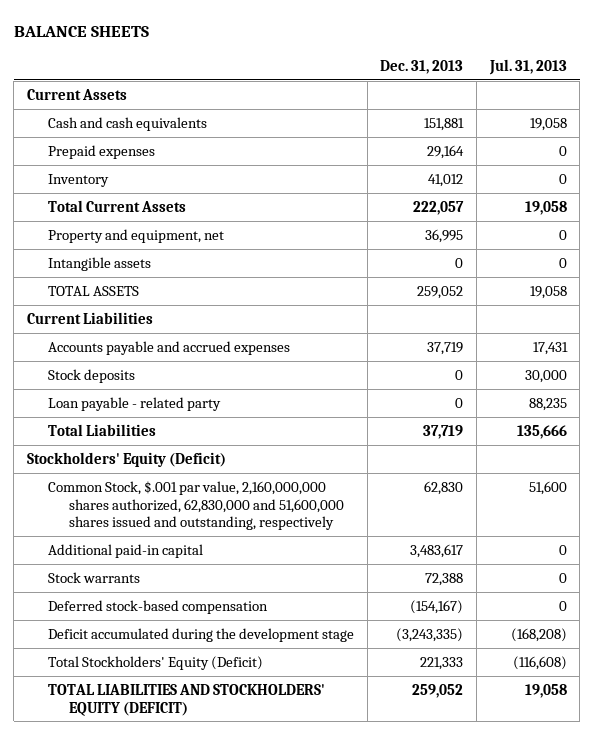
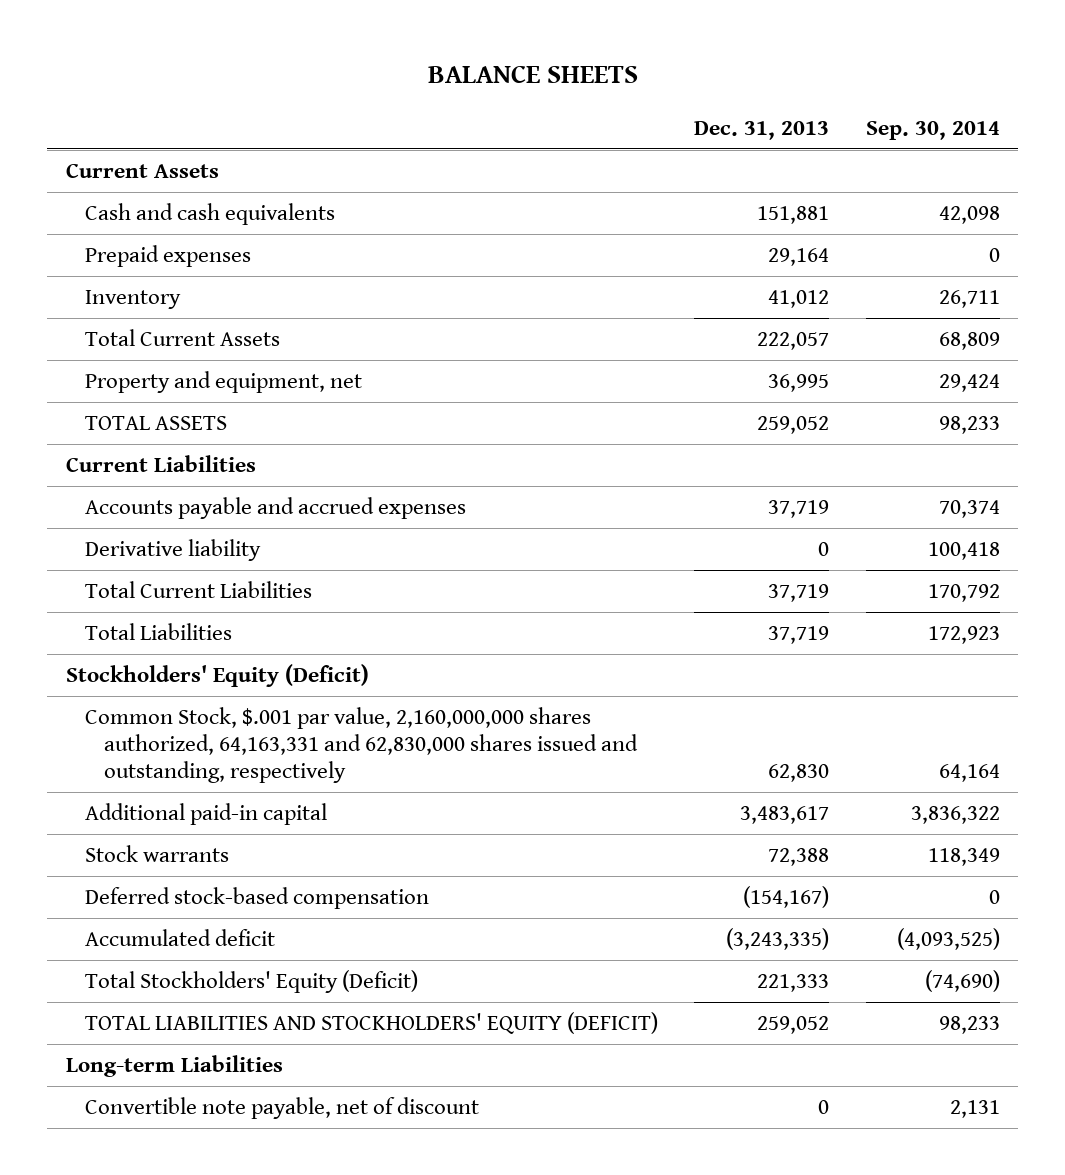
[488,58,567,75] Jul. 31, 2013 -> none
none -> [865,120,1000,140] Sep. 30, 2014
[48,256,152,271] Intangible assets -> none
[48,368,136,383] Stock deposits -> none
[48,396,222,411] Loan payable - related party -> none
none -> [85,539,262,562] Derivative liability
none -> [85,581,313,599] Total Current Liabilities
[48,480,345,531] Common Stock, $.001 par value, 2,160,000,000 shares authorized, 62,830,000 and 51,600,000 shares issued and outstanding, respectively -> [85,707,639,784] Common Stock, $.001 par value, 2,160,000,000 shares authorized, 64,163,331 and 62,830,000 shares issued and outstanding, respectively
[48,627,355,642] Deficit accumulated during the development stage -> [85,929,276,947] Accumulated deficit
none -> [65,1055,283,1078] Long-term Liabilities
none -> [85,1097,480,1120] Convertible note payable, net of discount

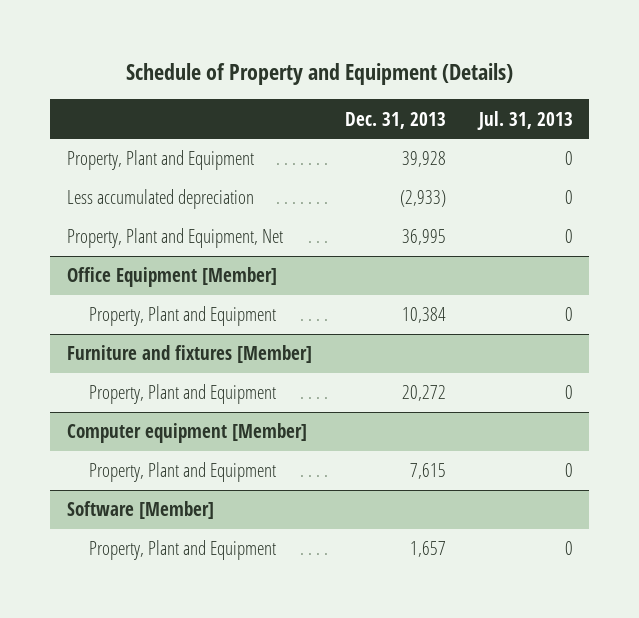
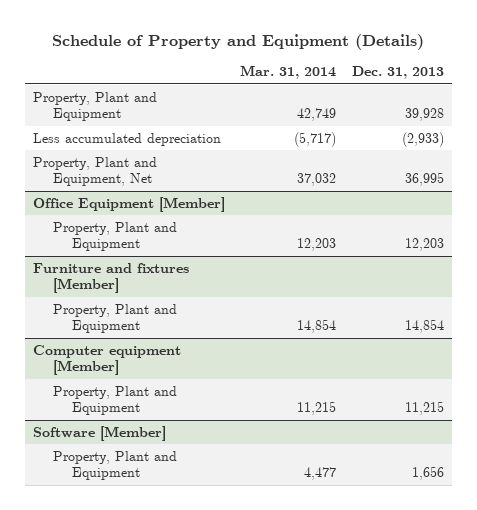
[476,110,573,130] Jul. 31, 2013 -> none
none -> [240,65,337,80] Mar. 31, 2014
[401,307,446,324] 10,384 -> [405,238,445,252] 12,203
[401,385,446,402] 20,272 -> [405,319,445,334] 14,854
[409,463,446,480] 7,615 -> [405,401,445,416] 11,215
[409,541,446,558] 1,657 -> [412,466,445,481] 1,656

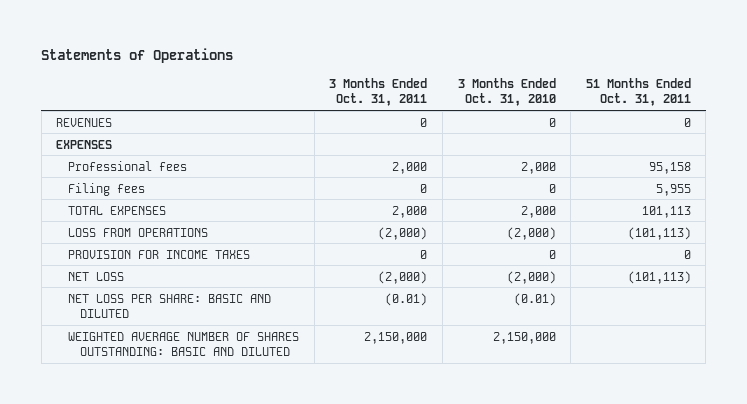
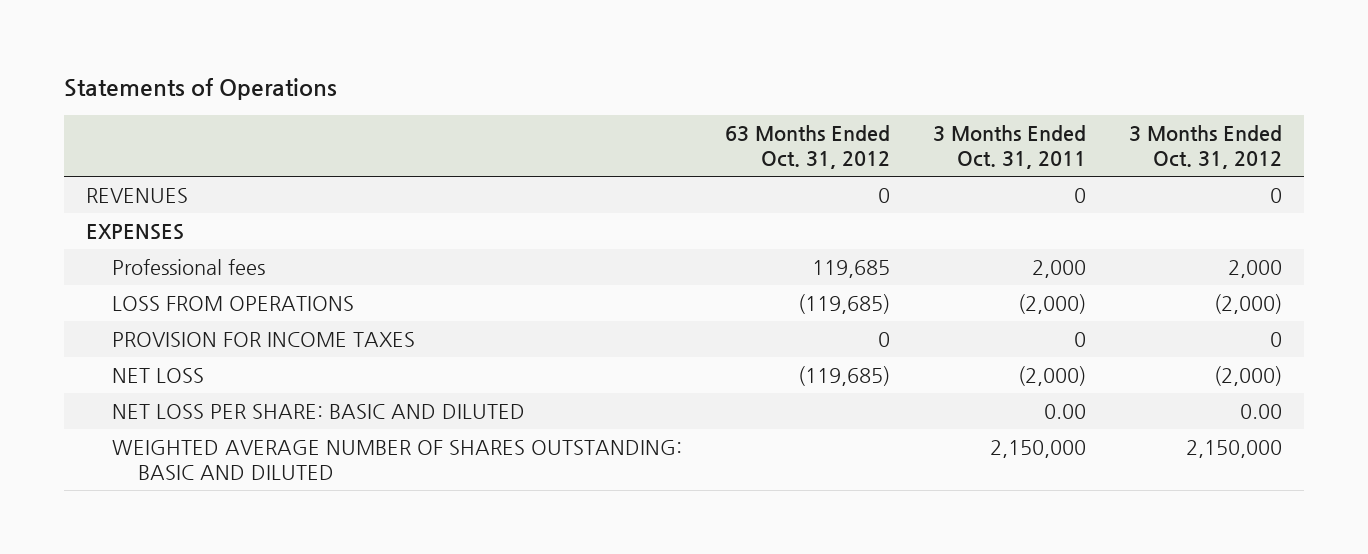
[457,77,556,107] 3 Months Ended Oct. 31, 2010 -> none
[585,77,691,107] 51 Months Ended Oct. 31, 2011 -> none
none -> [725,124,891,170] 63 Months Ended Oct. 31, 2012
none -> [1129,124,1283,170] 3 Months Ended Oct. 31, 2012
[68,182,146,196] Filing fees -> none
[68,205,167,215] TOTAL EXPENSES -> none
[385,292,428,306] (0.01) -> [1044,403,1087,419] 0.00

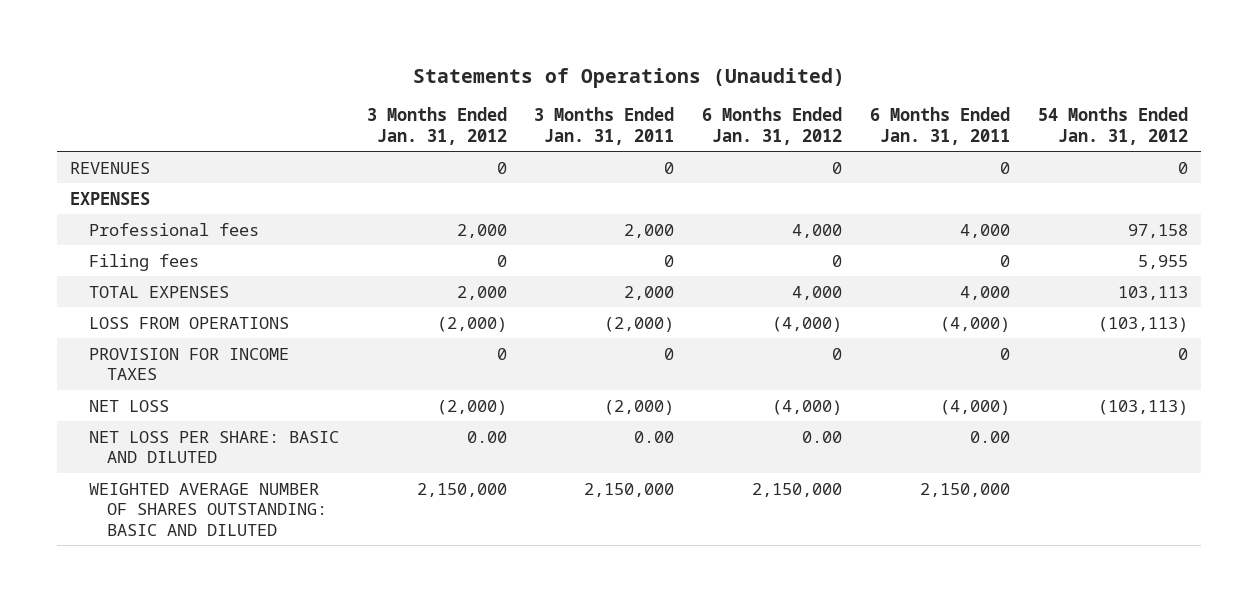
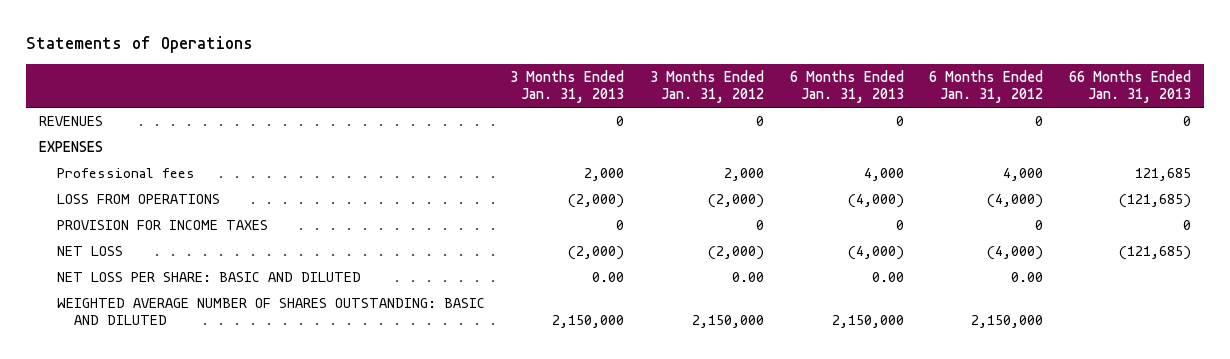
[412,67,845,88] Statements of Operations (Unaudited) -> [26,36,254,54] Statements of Operations
[534,107,675,145] 3 Months Ended Jan. 31, 2011 -> none
[869,107,1010,145] 6 Months Ended Jan. 31, 2011 -> none
[1037,107,1188,145] 54 Months Ended Jan. 31, 2012 -> none
none -> [510,70,625,104] 3 Months Ended Jan. 31, 2013
none -> [789,70,904,104] 6 Months Ended Jan. 31, 2013
none -> [1069,70,1192,104] 66 Months Ended Jan. 31, 2013
[88,253,199,271] Filing fees -> none
[88,285,229,298] TOTAL EXPENSES -> none

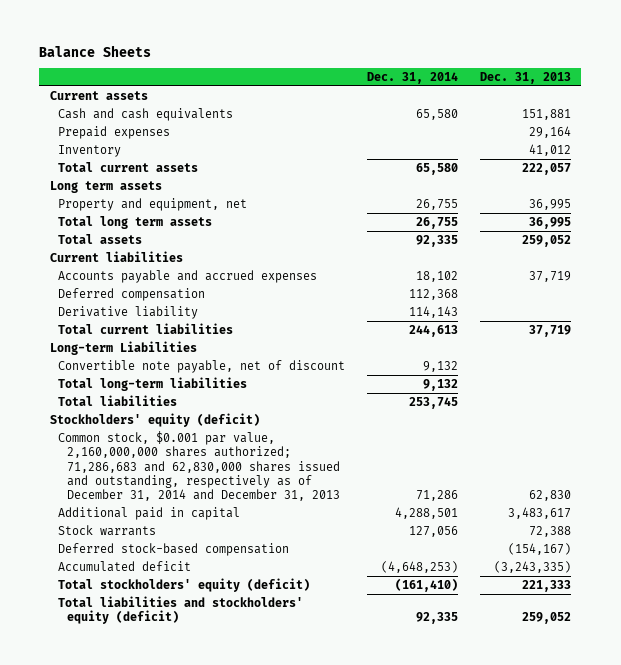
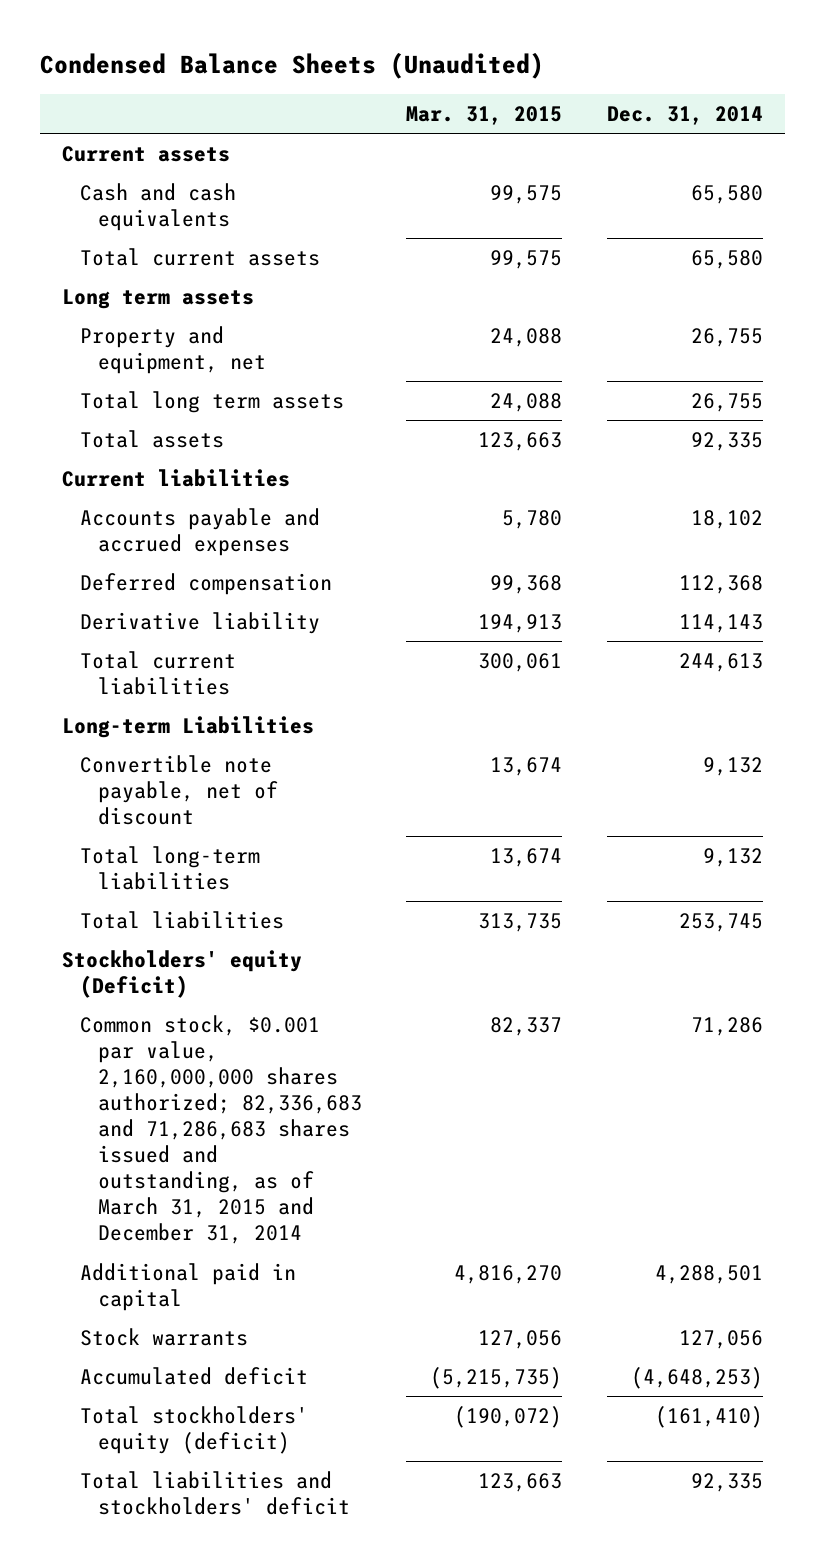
[39,44,152,57] Balance Sheets -> [39,51,544,79] Condensed Balance Sheets (Unaudited)
[479,72,571,85] Dec. 31, 2013 -> none
none -> [406,106,563,126] Mar. 31, 2015
[58,125,171,139] Prepaid expenses -> none
[58,144,122,157] Inventory -> none
[49,412,260,427] Stockholders' equity (deficit) -> [62,950,303,999] Stockholders' equity (Deficit)
[58,430,340,502] Common stock, $0.001 par value, 2,160,000,000 shares authorized; 71,286,683 and 62,830,000 shares issued and outstanding, respectively as of December 31, 2014 and December 31, 2013 -> [79,1015,362,1245] Common stock, $0.001 par value, 2,160,000,000 shares authorized; 82,336,683 and 71,286,683 shares issued and outstanding, as of March 31, 2015 and December 31, 2014
[58,542,290,556] Deferred stock-based compensation -> none
[58,595,304,625] Total liabilities and stockholders' equity (deficit) -> [79,1471,350,1516] Total liabilities and stockholders' deficit

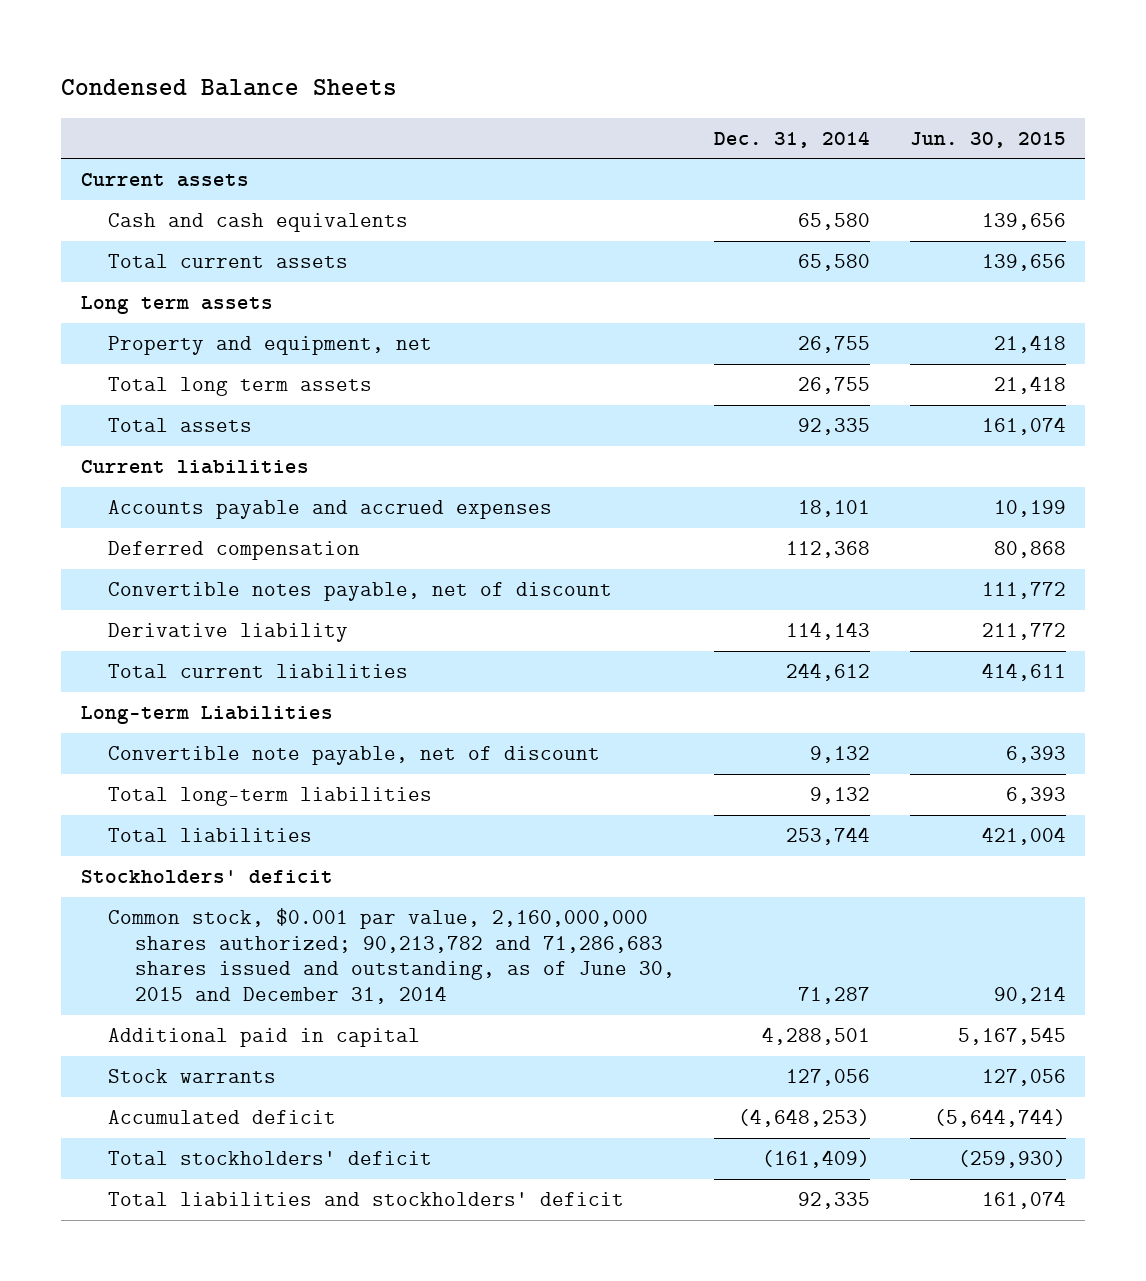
[39,51,544,79] Condensed Balance Sheets (Unaudited) -> [60,79,397,97] Condensed Balance Sheets
[406,106,563,126] Mar. 31, 2015 -> none
none -> [909,131,1066,148] Jun. 30, 2015
[690,510,763,530] 18,102 -> [798,500,871,518] 18,101
none -> [107,582,612,602] Convertible notes payable, net of discount
[678,653,763,673] 244,613 -> [786,663,871,682] 244,612
[678,913,763,933] 253,745 -> [786,827,871,846] 253,744
[62,950,303,999] Stockholders' equity (Deficit) -> [80,870,333,884] Stockholders' deficit
[79,1015,362,1245] Common stock, $0.001 par value, 2,160,000,000 shares authorized; 82,336,683 and 71,286,683 shares issued and outstanding, as of March 31, 2015 and December 31, 2014 -> [107,908,676,1004] Common stock, $0.001 par value, 2,160,000,000 shares authorized; 90,213,782 and 71,286,683 shares issued and outstanding, as of June 30, 2015 and December 31, 2014
[690,1017,763,1037] 71,286 -> [798,986,871,1004] 71,287
[79,1406,308,1455] Total stockholders' equity (deficit) -> [107,1151,432,1166] Total stockholders' deficit
[654,1406,763,1429] (161,410) -> [762,1150,871,1169] (161,409)

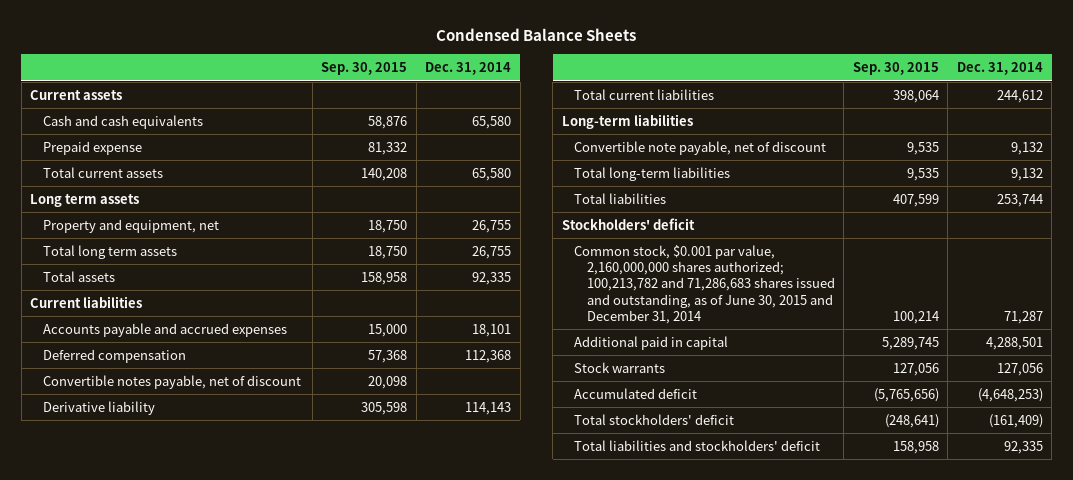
[909,131,1066,148] Jun. 30, 2015 -> none
none -> [321,62,408,76] Sep. 30, 2015
none -> [42,140,142,155] Prepaid expense
[80,706,333,725] Long-term Liabilities -> [561,113,693,129] Long-term liabilities
[107,908,676,1004] Common stock, $0.001 par value, 2,160,000,000 shares authorized; 90,213,782 and 71,286,683 shares issued and outstanding, as of June 30, 2015 and December 31, 2014 -> [574,244,835,324] Common stock, $0.001 par value, 2,160,000,000 shares authorized; 100,213,782 and 71,286,683 shares issued and outstanding, as of June 30, 2015 and December 31, 2014

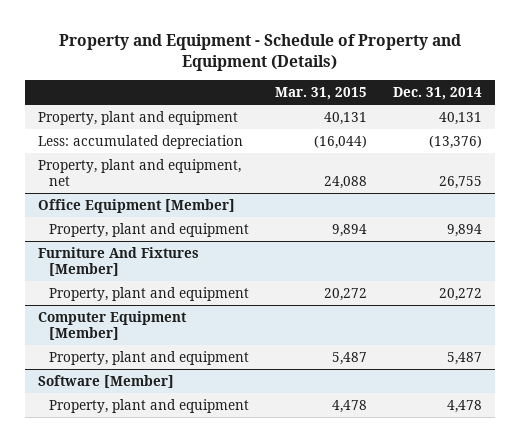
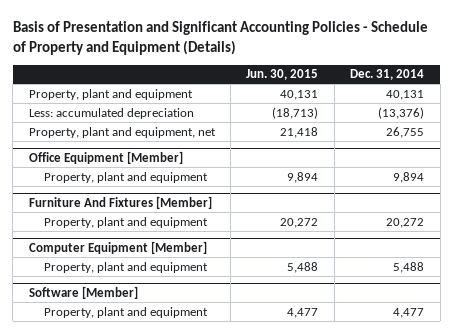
[59,34,462,71] Property and Equipment - Schedule of Property and Equipment (Details) -> [12,21,428,55] Basis of Presentation and Significant Accounting Policies - Schedule of Property and Equipment (Details)
[275,87,368,101] Mar. 31, 2015 -> none
none -> [246,69,319,81] Jun. 30, 2015
[447,351,483,365] 5,487 -> [393,261,425,273] 5,488
[447,399,483,413] 4,478 -> [393,307,425,318] 4,477

